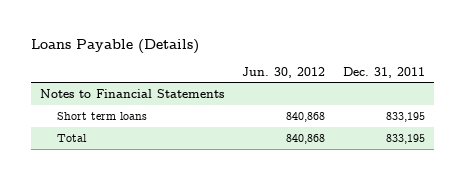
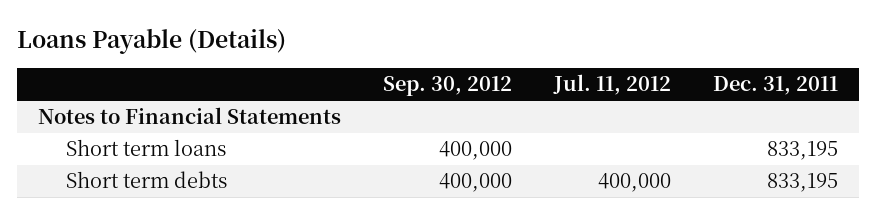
[241,66,325,78] Jun. 30, 2012 -> none
none -> [383,76,513,97] Sep. 30, 2012
none -> [553,74,672,96] Jul. 11, 2012
[57,133,88,142] Total -> [65,171,227,189] Short term debts

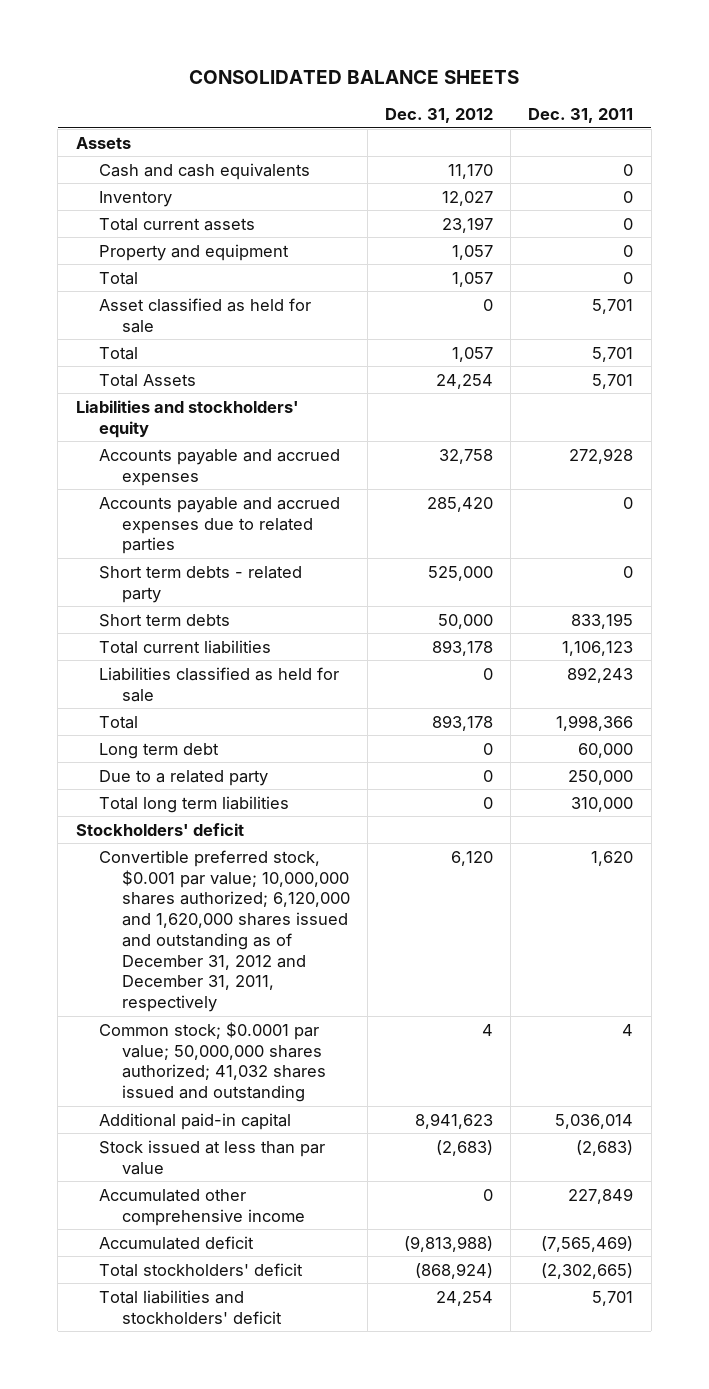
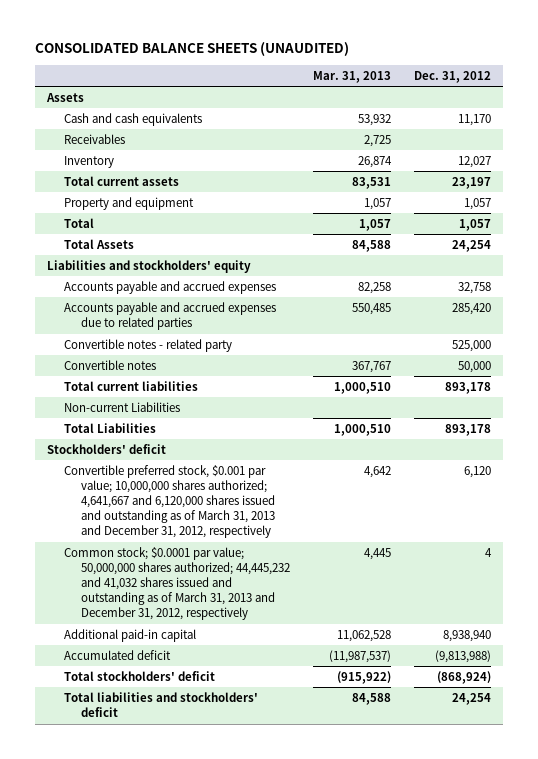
[189,69,520,84] CONSOLIDATED BALANCE SHEETS -> [35,42,350,57] CONSOLIDATED BALANCE SHEETS (UNAUDITED)
[528,108,634,124] Dec. 31, 2011 -> none
none -> [312,70,391,83] Mar. 31, 2013
none -> [63,133,125,144] Receivables
[98,297,311,333] Asset classified as held for sale -> none
[98,346,138,360] Total -> none
[98,613,230,627] Short term debts -> none
[98,565,302,603] Short term debts - related party -> [63,338,232,352] Convertible notes - related party
none -> [63,359,156,370] Convertible notes
[98,666,339,702] Liabilities classified as held for sale -> none
[98,742,219,759] Long term debt -> none
[98,769,268,786] Due to a related party -> none
[98,795,289,813] Total long term liabilities -> none
none -> [63,401,180,412] Non-current Liabilities
[98,715,138,729] Total -> [63,422,156,433] Total Liabilities
[98,1139,325,1175] Stock issued at less than par value -> none
[98,1188,305,1226] Accumulated other comprehensive income -> none
[98,849,350,1013] Convertible preferred stock, $0.001 par value; 10,000,000 shares authorized; 6,120,000 and 1,620,000 shares issued and outstanding as of December 31, 2012 and December 31, 2011, respectively -> [63,464,275,539] Convertible preferred stock, $0.001 par value; 10,000,000 shares authorized; 4,641,667 and 6,120,000 shares issued and outstanding as of March 31, 2013 and December 31, 2012, respectively
[98,1021,326,1103] Common stock; $0.0001 par value; 50,000,000 shares authorized; 41,032 shares issued and outstanding -> [63,546,290,621] Common stock; $0.0001 par value; 50,000,000 shares authorized; 44,445,232 and 41,032 shares issued and outstanding as of March 31, 2013 and December 31, 2012, respectively
[414,1112,493,1129] 8,941,623 -> [443,629,492,642] 8,938,940

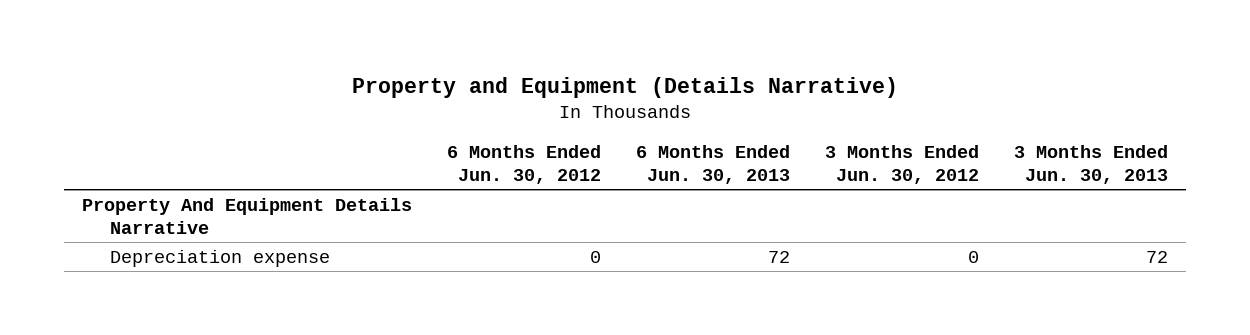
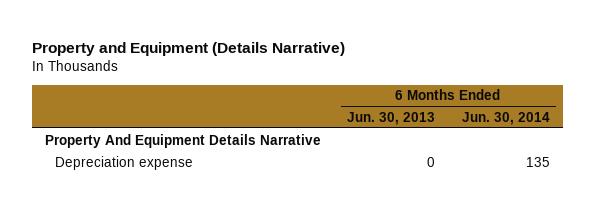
[446,144,601,184] 6 Months Ended Jun. 30, 2012 -> none
[825,144,980,184] 3 Months Ended Jun. 30, 2012 -> none
[1014,144,1169,184] 3 Months Ended Jun. 30, 2013 -> none
none -> [461,111,550,125] Jun. 30, 2014
[768,250,791,263] 72 -> [427,156,436,167] 0

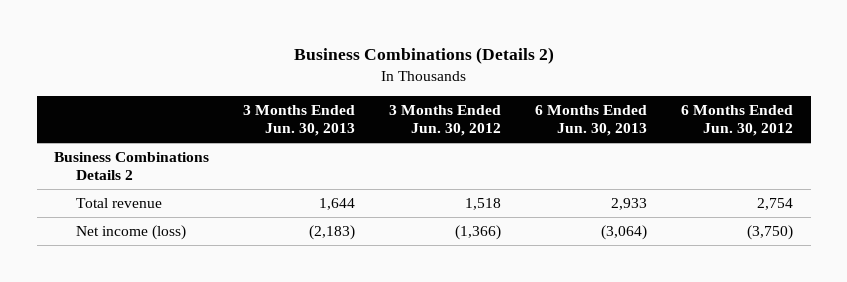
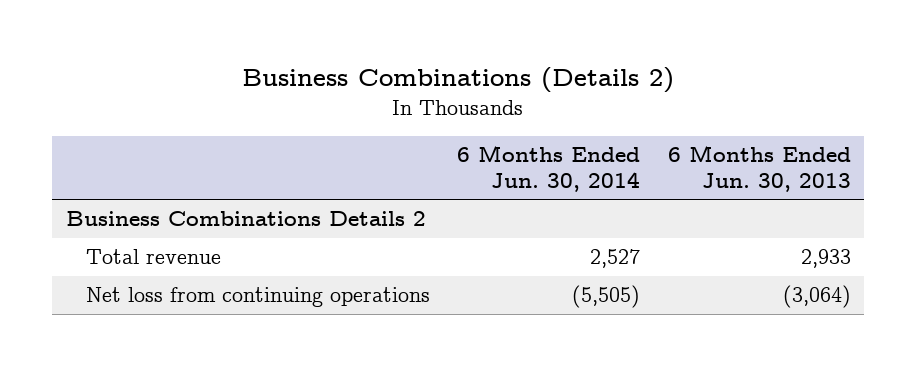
[242,105,355,137] 3 Months Ended Jun. 30, 2013 -> none
[389,105,502,137] 3 Months Ended Jun. 30, 2012 -> none
[681,105,794,137] 6 Months Ended Jun. 30, 2012 -> none
none -> [457,145,641,192] 6 Months Ended Jun. 30, 2014
[76,225,187,241] Net income (loss) -> [85,287,430,308] Net loss from continuing operations

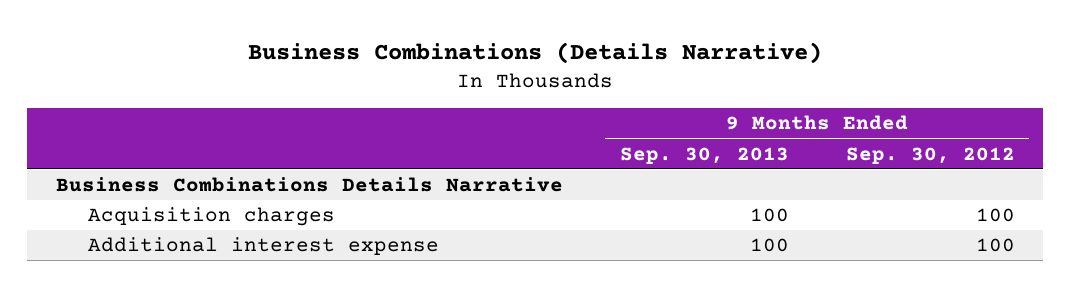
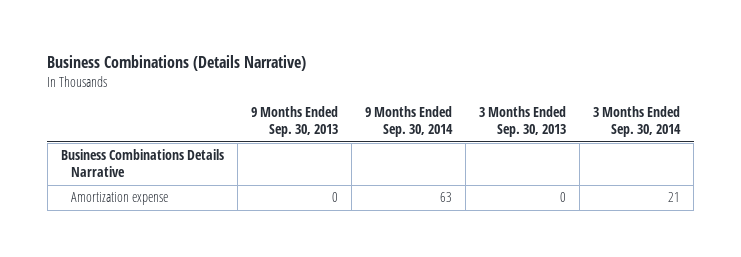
[845,146,1015,164] Sep. 30, 2012 -> none
none -> [364,106,453,138] 9 Months Ended Sep. 30, 2014
none -> [478,106,566,138] 3 Months Ended Sep. 30, 2013
none -> [592,106,681,138] 3 Months Ended Sep. 30, 2014
[88,207,336,227] Acquisition charges -> none
[88,237,440,256] Additional interest expense -> [71,192,169,206] Amortization expense
[749,238,789,253] 100 -> [331,192,338,203] 0

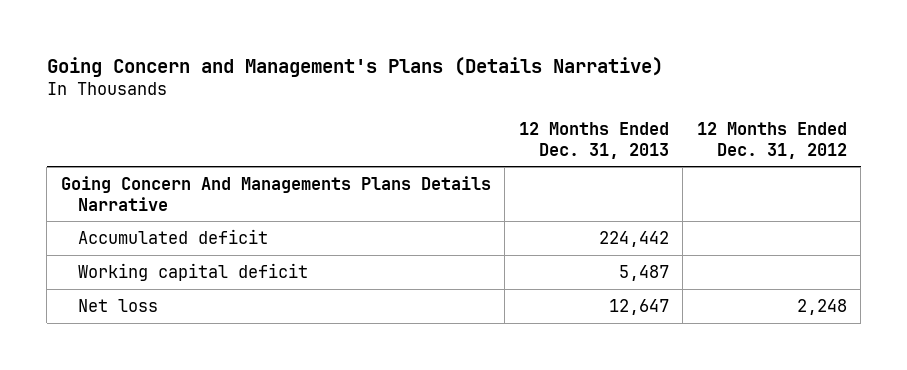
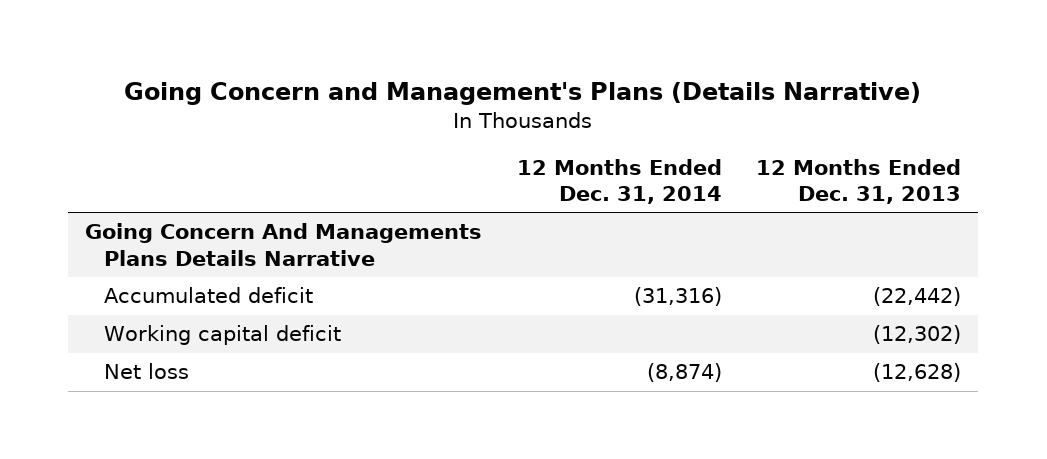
[696,121,847,159] 12 Months Ended Dec. 31, 2012 -> none
none -> [516,158,722,204] 12 Months Ended Dec. 31, 2014
[598,230,669,247] 224,442 -> [873,287,962,307] (22,442)
[618,264,669,281] 5,487 -> [873,325,962,345] (12,302)
[608,298,669,315] 12,647 -> [873,363,962,383] (12,628)

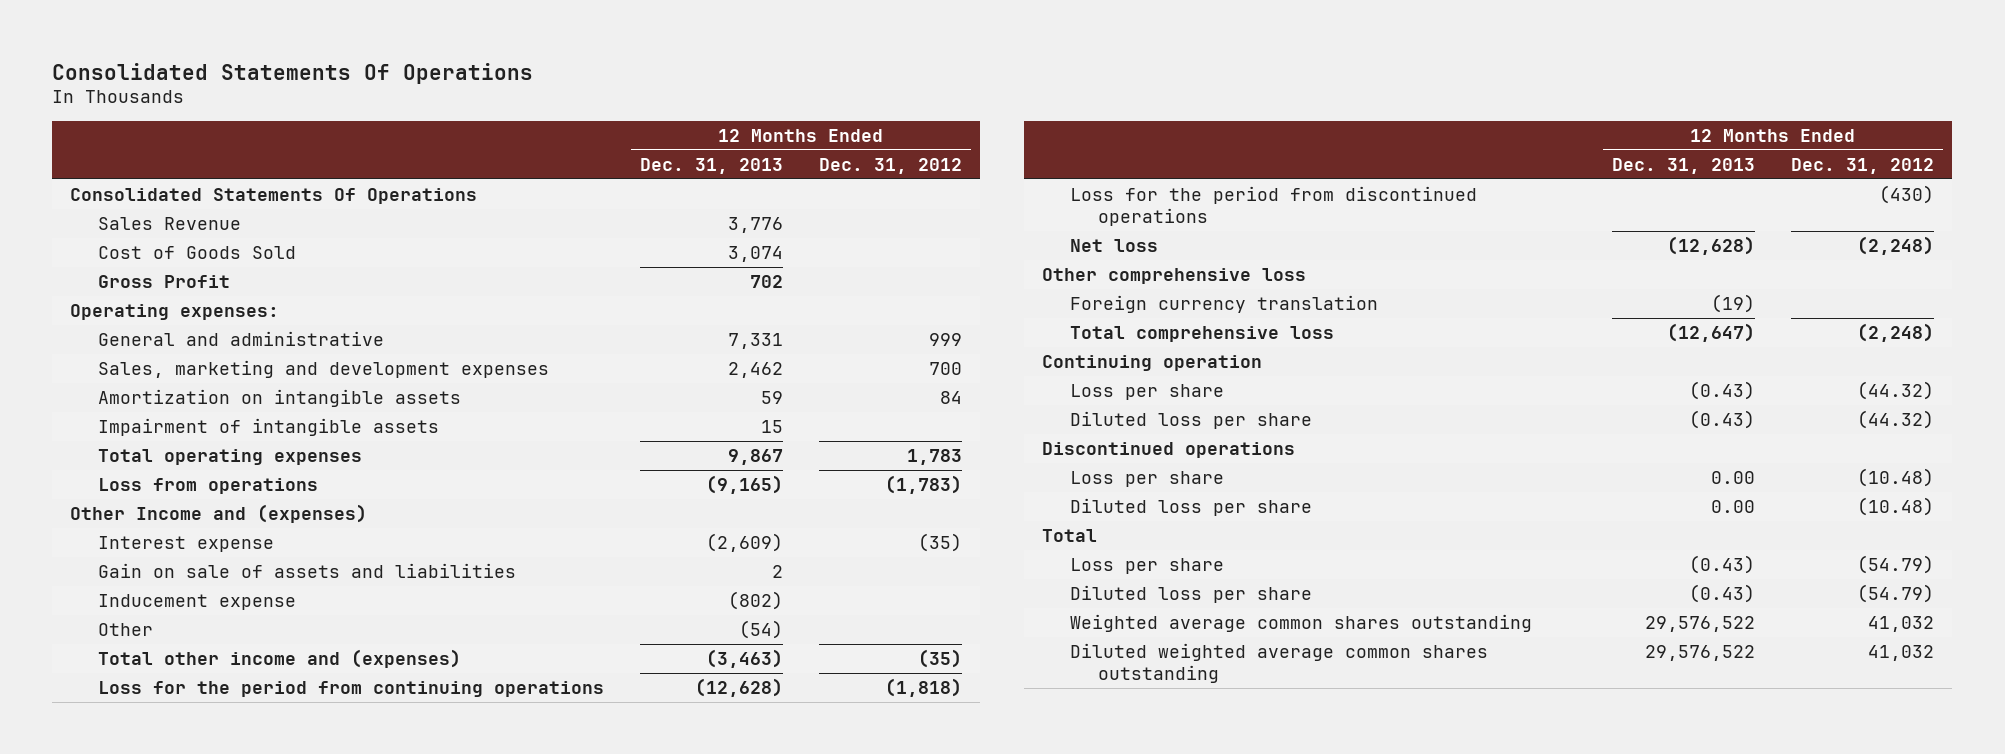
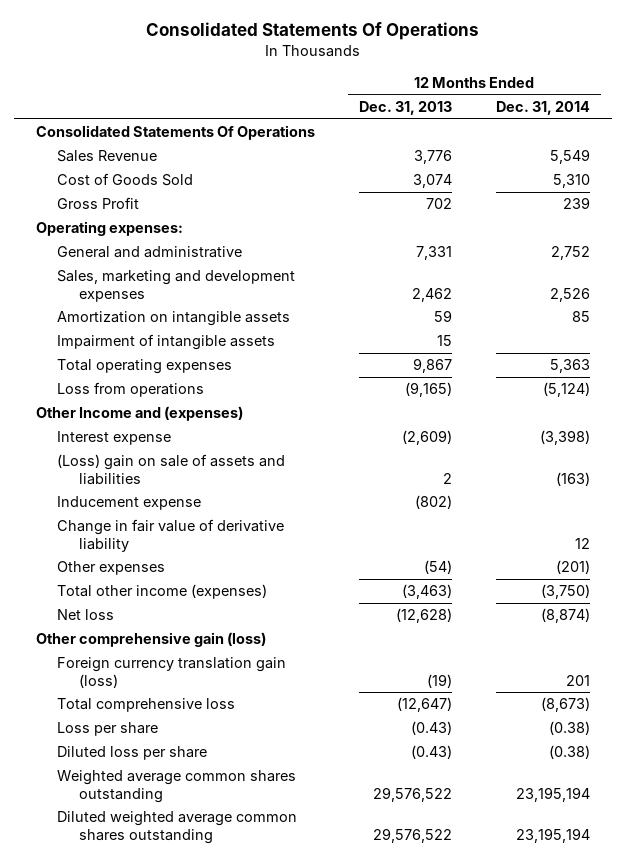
[819,157,963,174] Dec. 31, 2012 -> none
none -> [495,101,590,116] Dec. 31, 2014
[98,562,517,578] Gain on sale of assets and liabilities -> [57,454,286,485] (Loss) gain on sale of assets and liabilities
[98,680,605,697] Loss for the period from continuing operations -> none
[1070,185,1478,227] Loss for the period from discontinued operations -> none
none -> [57,519,285,552] Change in fair value of derivative liability
[98,622,154,636] Other -> [57,561,166,576] Other expenses
[98,648,462,668] Total other income and (expenses) -> [57,584,268,600] Total other income (expenses)
[1042,267,1307,284] Other comprehensive loss -> [35,632,266,648] Other comprehensive gain (loss)
[1070,294,1379,313] Foreign currency translation -> [57,657,287,688] Foreign currency translation gain (loss)
[1042,354,1263,371] Continuing operation -> none
[1042,441,1296,458] Discontinued operations -> none
[1070,470,1225,487] Loss per share -> none
[1070,497,1313,516] Diluted loss per share -> none
[1042,528,1098,542] Total -> none
[1070,557,1225,574] Loss per share -> none
[1070,584,1313,603] Diluted loss per share -> none

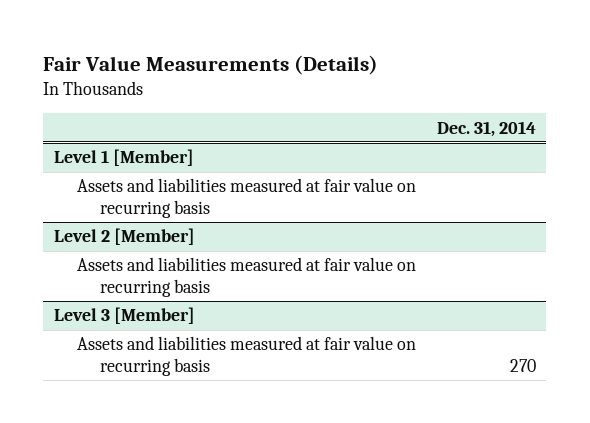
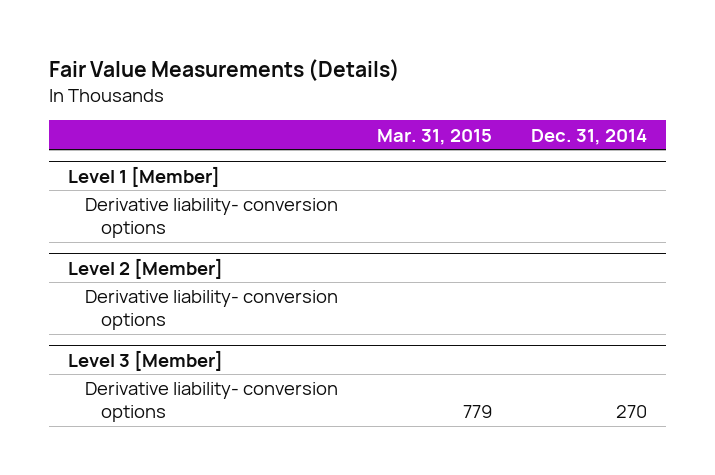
none -> [376,128,492,145] Mar. 31, 2015
[77,178,417,219] Assets and liabilities measured at fair value on recurring basis -> [84,198,338,239] Derivative liability- conversion options
[77,257,417,298] Assets and liabilities measured at fair value on recurring basis -> [84,290,338,331] Derivative liability- conversion options
[77,336,417,377] Assets and liabilities measured at fair value on recurring basis -> [84,382,338,423] Derivative liability- conversion options

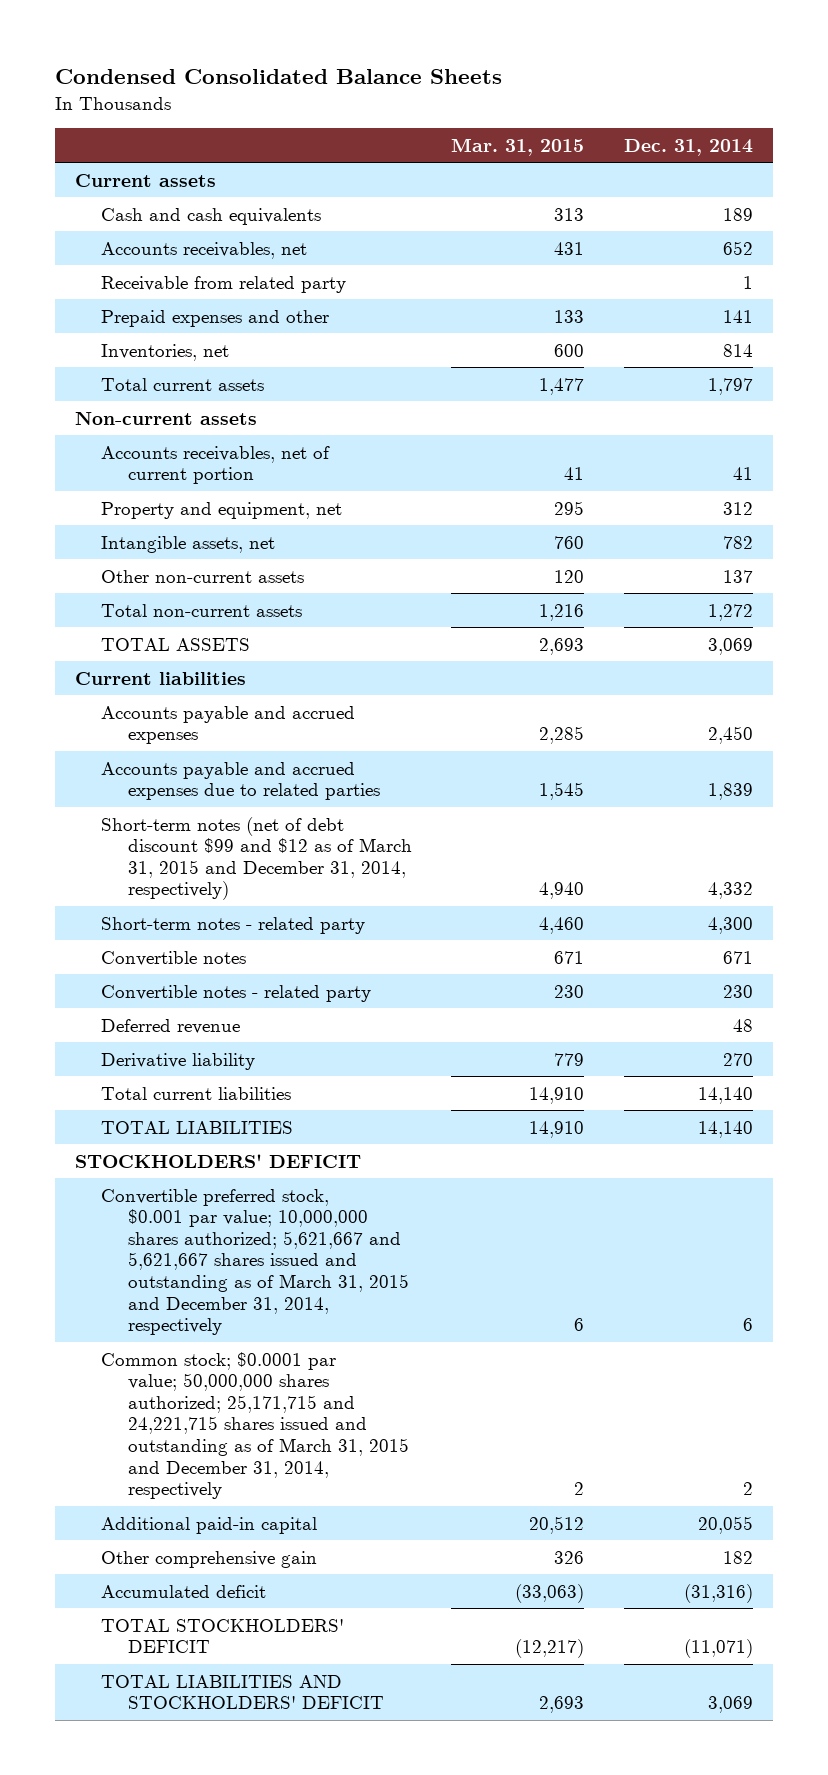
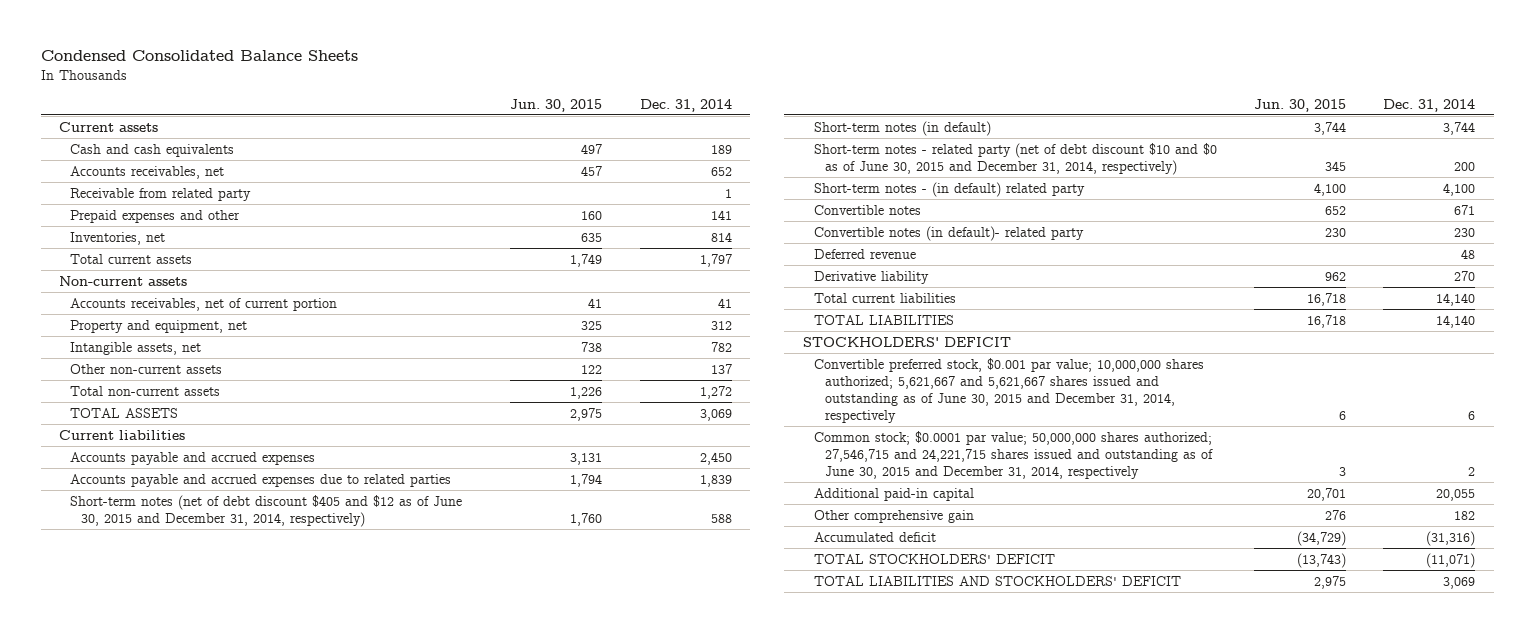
[451,137,585,156] Mar. 31, 2015 -> none
none -> [510,98,603,112] Jun. 30, 2015
[101,816,412,901] Short-term notes (net of debt discount $99 and $12 as of March 31, 2015 and December 31, 2014, respectively) -> [70,494,463,527] Short-term notes (net of debt discount $405 and $12 as of June 30, 2015 and December 31, 2014, respectively)
[707,882,753,900] 4,332 -> [710,513,732,523] 588
none -> [813,120,991,136] Short-term notes (in default)
none -> [813,142,1217,175] Short-term notes - related party (net of debt discount $10 and $0 as of June 30, 2015 and December 31, 2014, respectively)
[101,916,366,934] Short-term notes - related party -> [813,181,1085,197] Short-term notes - (in default) related party
[707,916,753,934] 4,300 -> [1443,182,1476,196] 4,100
[101,984,372,1002] Convertible notes - related party -> [813,225,1084,241] Convertible notes (in default)- related party
[101,1188,409,1336] Convertible preferred stock, $0.001 par value; 10,000,000 shares authorized; 5,621,667 and 5,621,667 shares issued and outstanding as of March 31, 2015 and December 31, 2014, respectively -> [813,357,1204,423] Convertible preferred stock, $0.001 par value; 10,000,000 shares authorized; 5,621,667 and 5,621,667 shares issued and outstanding as of June 30, 2015 and December 31, 2014, respectively
[101,1351,409,1500] Common stock; $0.0001 par value; 50,000,000 shares authorized; 25,171,715 and 24,221,715 shares issued and outstanding as of March 31, 2015 and December 31, 2014, respectively -> [813,430,1213,479] Common stock; $0.0001 par value; 50,000,000 shares authorized; 27,546,715 and 24,221,715 shares issued and outstanding as of June 30, 2015 and December 31, 2014, respectively

